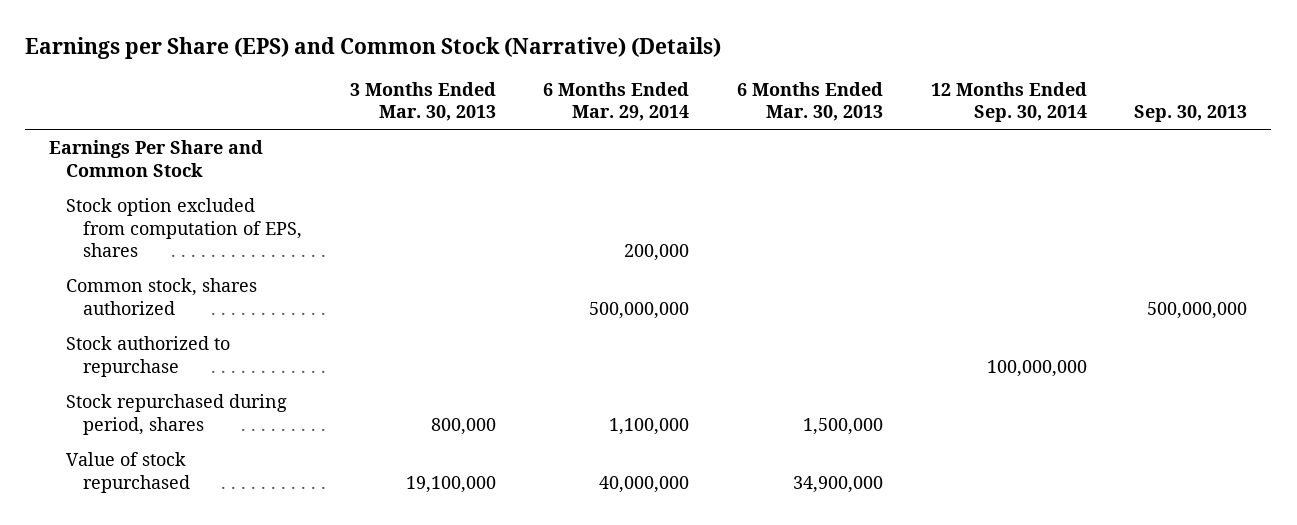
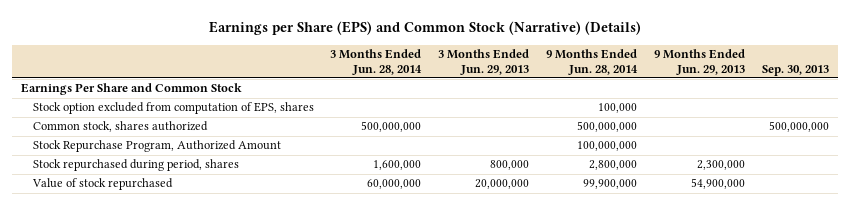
[349,81,496,122] 3 Months Ended Mar. 30, 2013 -> none
[543,81,690,122] 6 Months Ended Mar. 29, 2014 -> none
[737,81,884,122] 6 Months Ended Mar. 30, 2013 -> none
[930,81,1087,123] 12 Months Ended Sep. 30, 2014 -> none
none -> [330,48,423,75] 3 Months Ended Jun. 28, 2014
none -> [438,48,530,75] 3 Months Ended Jun. 29, 2013
none -> [546,48,639,75] 9 Months Ended Jun. 28, 2014
none -> [654,48,746,75] 9 Months Ended Jun. 29, 2013
[66,336,231,377] Stock authorized to repurchase -> [32,140,281,153] Stock Repurchase Program, Authorized Amount

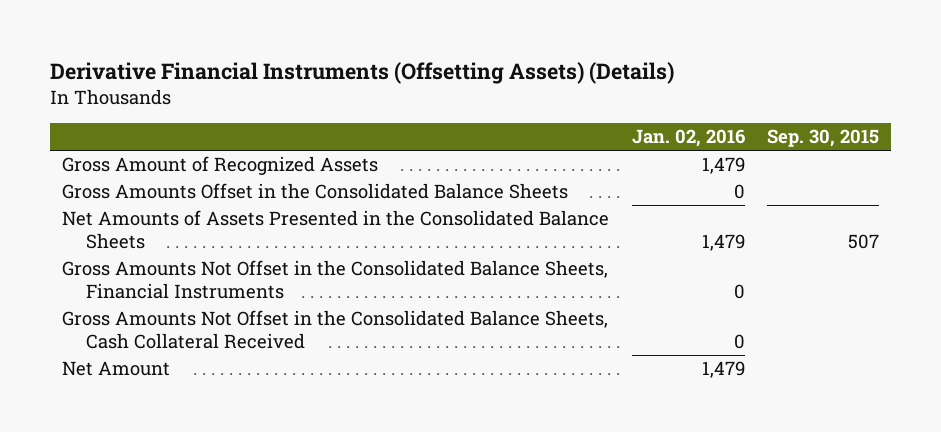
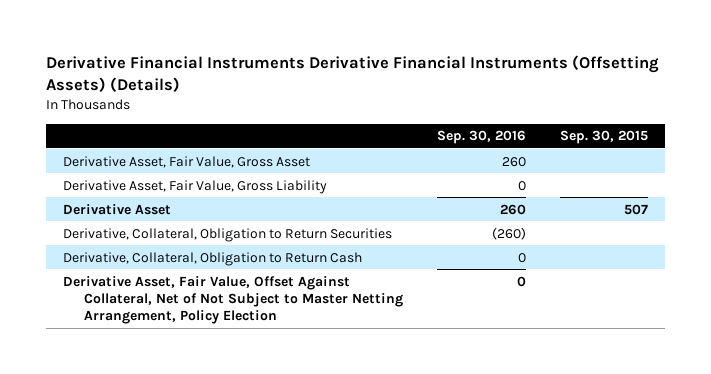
[50,62,675,85] Derivative Financial Instruments (Offsetting Assets) (Details) -> [46,55,660,93] Derivative Financial Instruments Derivative Financial Instruments (Offsetting Assets) (Details)
[631,129,745,148] Jan. 02, 2016 -> none
none -> [436,130,526,145] Sep. 30, 2016
[61,260,608,300] Gross Amounts Not Offset in the Consolidated Balance Sheets, Financial Instruments -> none
[61,156,378,176] Gross Amount of Recognized Assets -> [63,155,311,168] Derivative Asset, Fair Value, Gross Asset
[61,183,568,200] Gross Amounts Offset in the Consolidated Balance Sheets -> [63,179,328,194] Derivative Asset, Fair Value, Gross Liability
[61,210,609,250] Net Amounts of Assets Presented in the Consolidated Balance Sheets -> [63,203,172,215] Derivative Asset
none -> [63,227,393,242] Derivative, Collateral, Obligation to Return Securities
[61,310,608,350] Gross Amounts Not Offset in the Consolidated Balance Sheets, Cash Collateral Received -> [63,251,363,266] Derivative, Collateral, Obligation to Return Cash
[61,361,170,377] Net Amount -> [63,275,403,325] Derivative Asset, Fair Value, Offset Against Collateral, Net of Not Subject to Master Netting Arrangement, Policy Election

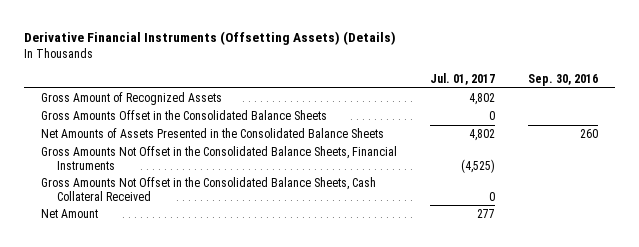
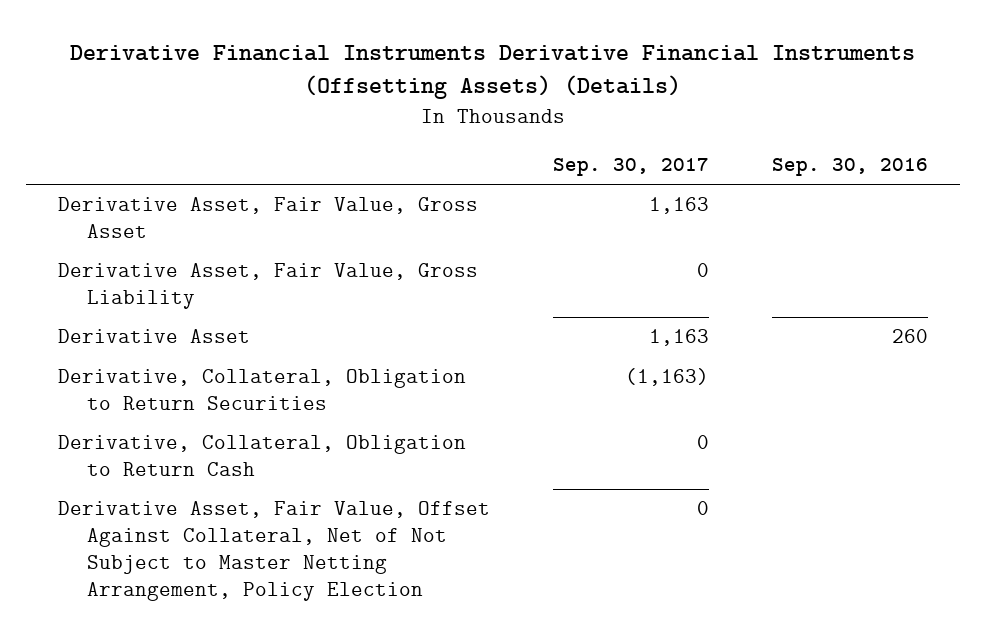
[24,31,397,46] Derivative Financial Instruments (Offsetting Assets) (Details) -> [69,44,915,100] Derivative Financial Instruments Derivative Financial Instruments (Offsetting Assets) (Details)
[429,73,495,86] Jul. 01, 2017 -> none
none -> [552,157,709,176] Sep. 30, 2017
[40,91,222,105] Gross Amount of Recognized Assets -> [57,197,478,239] Derivative Asset, Fair Value, Gross Asset
[40,109,327,120] Gross Amounts Offset in the Consolidated Balance Sheets -> [57,263,478,310] Derivative Asset, Fair Value, Gross Liability
[40,127,384,138] Net Amounts of Assets Presented in the Consolidated Balance Sheets -> [57,329,250,344] Derivative Asset
[40,145,397,170] Gross Amounts Not Offset in the Consolidated Balance Sheets, Financial Instruments -> [57,369,466,411] Derivative, Collateral, Obligation to Return Securities
[40,176,376,201] Gross Amounts Not Offset in the Consolidated Balance Sheets, Cash Collateral Received -> [57,435,466,477] Derivative, Collateral, Obligation to Return Cash
[40,208,98,218] Net Amount -> [57,501,490,601] Derivative Asset, Fair Value, Offset Against Collateral, Net of Not Subject to Master Netting Arrangement, Policy Election

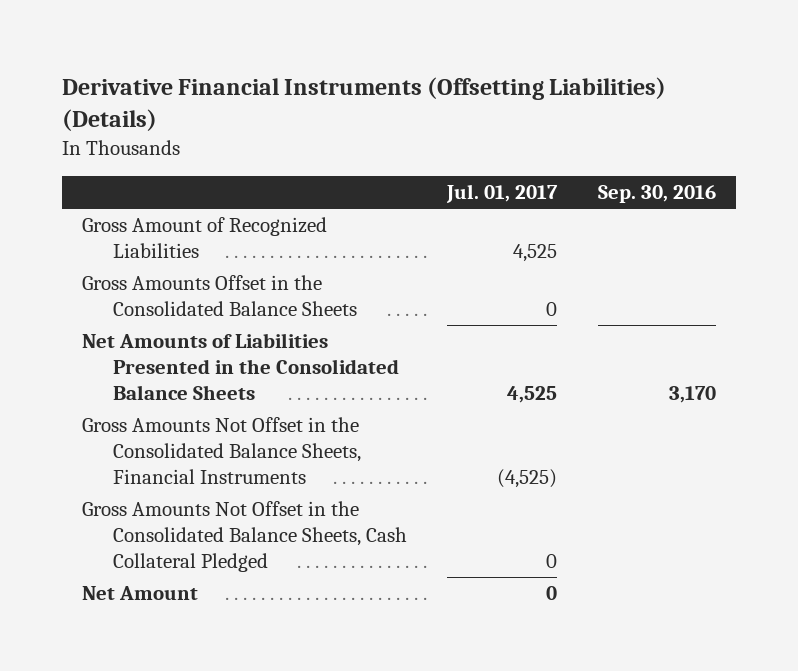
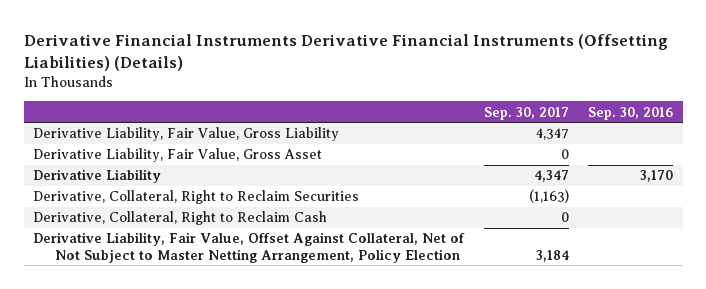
[62,76,667,132] Derivative Financial Instruments (Offsetting Liabilities) (Details) -> [23,33,668,71] Derivative Financial Instruments Derivative Financial Instruments (Offsetting Liabilities) (Details)
[446,184,559,204] Jul. 01, 2017 -> none
none -> [483,106,569,120] Sep. 30, 2017
[82,217,328,258] Gross Amount of Recognized Liabilities -> [33,127,340,142] Derivative Liability, Fair Value, Gross Liability
[82,275,358,316] Gross Amounts Offset in the Consolidated Balance Sheets -> [33,148,323,163] Derivative Liability, Fair Value, Gross Asset
[82,333,400,400] Net Amounts of Liabilities Presented in the Consolidated Balance Sheets -> [33,169,162,184] Derivative Liability
[82,417,362,484] Gross Amounts Not Offset in the Consolidated Balance Sheets, Financial Instruments -> [33,190,360,205] Derivative, Collateral, Right to Reclaim Securities
[82,501,408,572] Gross Amounts Not Offset in the Consolidated Balance Sheets, Cash Collateral Pledged -> [33,211,328,226] Derivative, Collateral, Right to Reclaim Cash
[82,586,199,601] Net Amount -> [33,232,466,263] Derivative Liability, Fair Value, Offset Against Collateral, Net of Not Subject to Master Netting Arrangement, Policy Election

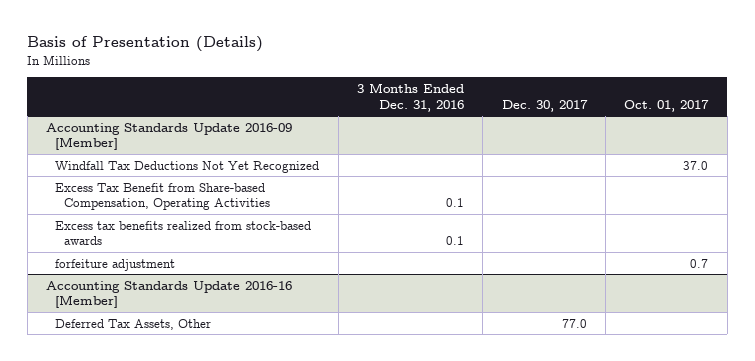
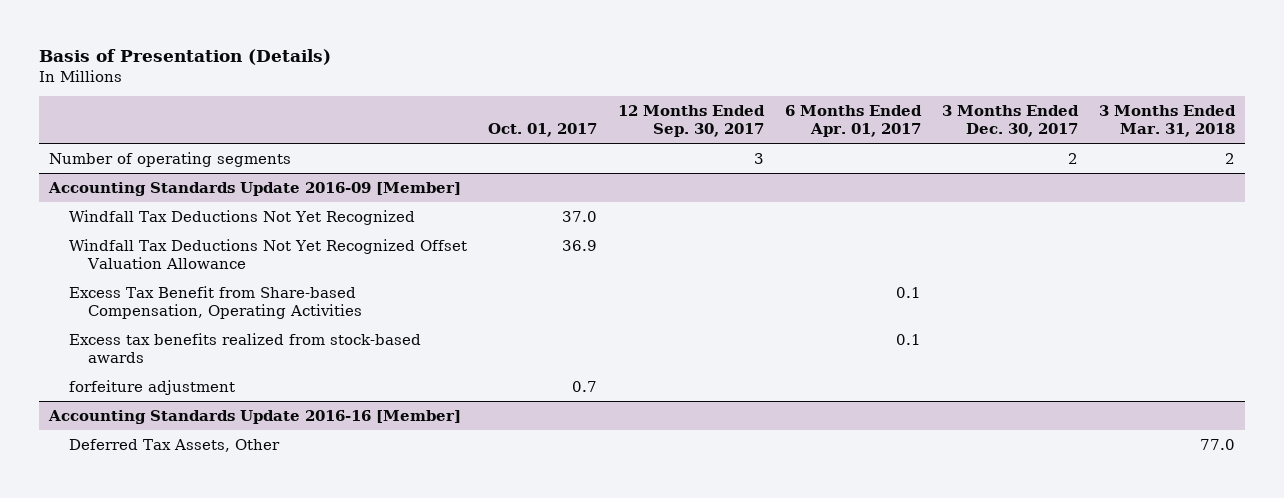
[356,82,464,112] 3 Months Ended Dec. 31, 2016 -> none
[501,99,588,112] Dec. 30, 2017 -> none
none -> [617,105,765,138] 12 Months Ended Sep. 30, 2017
none -> [784,105,922,138] 6 Months Ended Apr. 01, 2017
none -> [941,105,1079,138] 3 Months Ended Dec. 30, 2017
none -> [1098,105,1236,138] 3 Months Ended Mar. 31, 2018
none -> [49,151,292,167] Number of operating segments
none -> [68,238,467,269] Windfall Tax Deductions Not Yet Recognized Offset Valuation Allowance

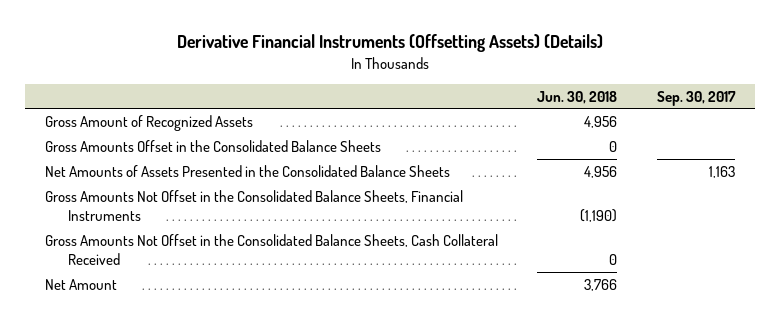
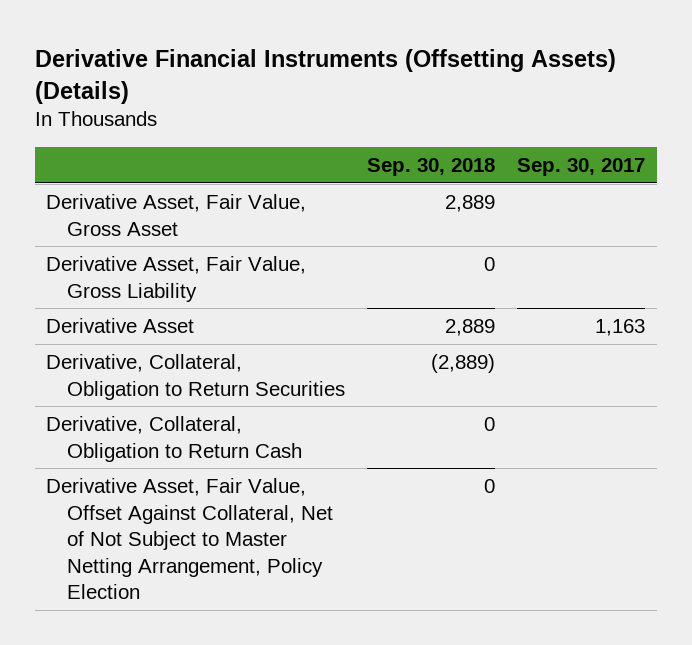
[537,90,618,104] Jun. 30, 2018 -> none
none -> [367,158,496,177] Sep. 30, 2018
[44,114,253,131] Gross Amount of Recognized Assets -> [46,194,307,236] Derivative Asset, Fair Value, Gross Asset
[44,139,381,152] Gross Amounts Offset in the Consolidated Balance Sheets -> [46,256,307,302] Derivative Asset, Fair Value, Gross Liability
[44,164,450,177] Net Amounts of Assets Presented in the Consolidated Balance Sheets -> [46,318,195,334] Derivative Asset
[44,189,463,222] Gross Amounts Not Offset in the Consolidated Balance Sheets, Financial Instruments -> [46,354,345,400] Derivative, Collateral, Obligation to Return Securities
[44,233,498,266] Gross Amounts Not Offset in the Consolidated Balance Sheets, Cash Collateral Received -> [46,416,302,462] Derivative, Collateral, Obligation to Return Cash
[44,278,117,290] Net Amount -> [46,478,333,600] Derivative Asset, Fair Value, Offset Against Collateral, Net of Not Subject to Master Netting Arrangement, Policy Election

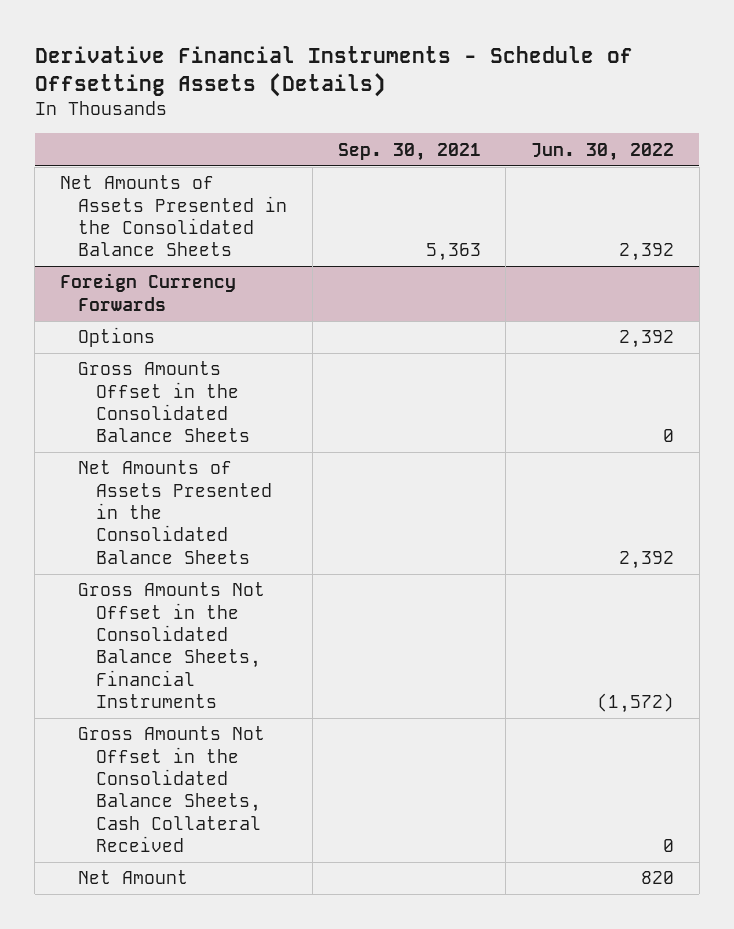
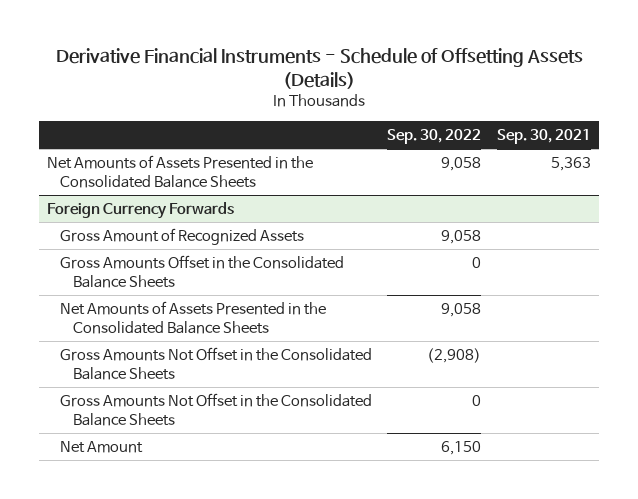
[531,142,675,161] Jun. 30, 2022 -> none
none -> [387,129,482,145] Sep. 30, 2022
[78,327,156,348] Options -> [59,228,304,246] Gross Amount of Recognized Assets
[78,582,266,708] Gross Amounts Not Offset in the Consolidated Balance Sheets, Financial Instruments -> [59,347,372,381] Gross Amounts Not Offset in the Consolidated Balance Sheets
[78,726,266,852] Gross Amounts Not Offset in the Consolidated Balance Sheets, Cash Collateral Received -> [59,393,372,427] Gross Amounts Not Offset in the Consolidated Balance Sheets

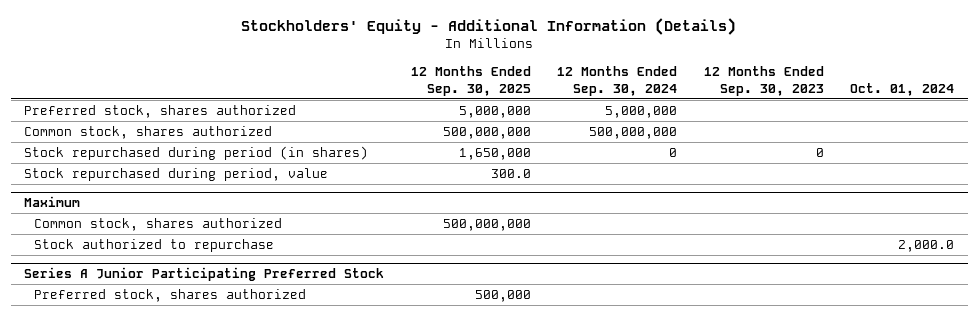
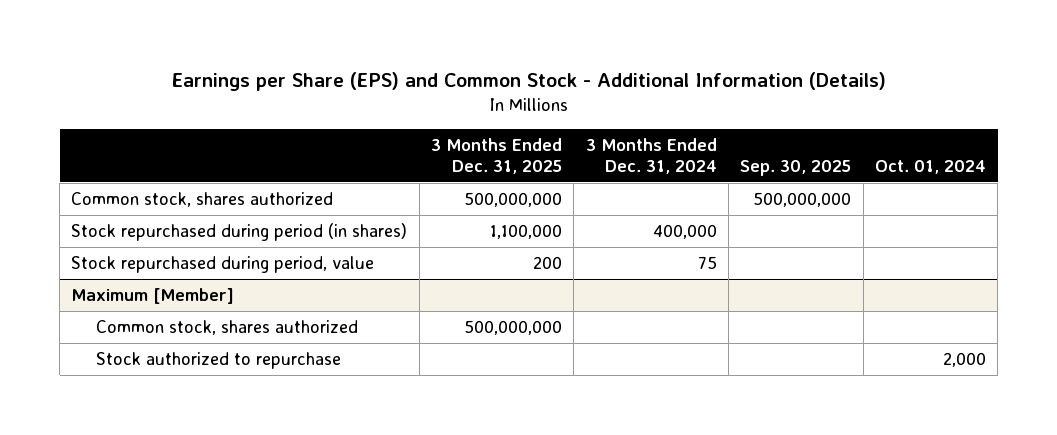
[241,17,737,35] Stockholders' Equity - Additional Information (Details) -> [171,72,886,92] Earnings per Share (EPS) and Common Stock - Additional Information (Details)
[410,66,531,96] 12 Months Ended Sep. 30, 2025 -> none
[557,66,678,96] 12 Months Ended Sep. 30, 2024 -> none
[703,66,824,96] 12 Months Ended Sep. 30, 2023 -> none
none -> [430,137,562,175] 3 Months Ended Dec. 31, 2025
none -> [585,137,717,175] 3 Months Ended Dec. 31, 2024
none -> [740,160,852,177] Sep. 30, 2025
[23,104,296,118] Preferred stock, shares authorized -> none
[23,196,80,208] Maximum -> [71,288,235,305] Maximum [Member]
[23,267,384,282] Series A Junior Participating Preferred Stock -> none
[34,288,307,302] Preferred stock, shares authorized -> none
[898,239,955,252] 2,000.0 -> [942,352,986,368] 2,000

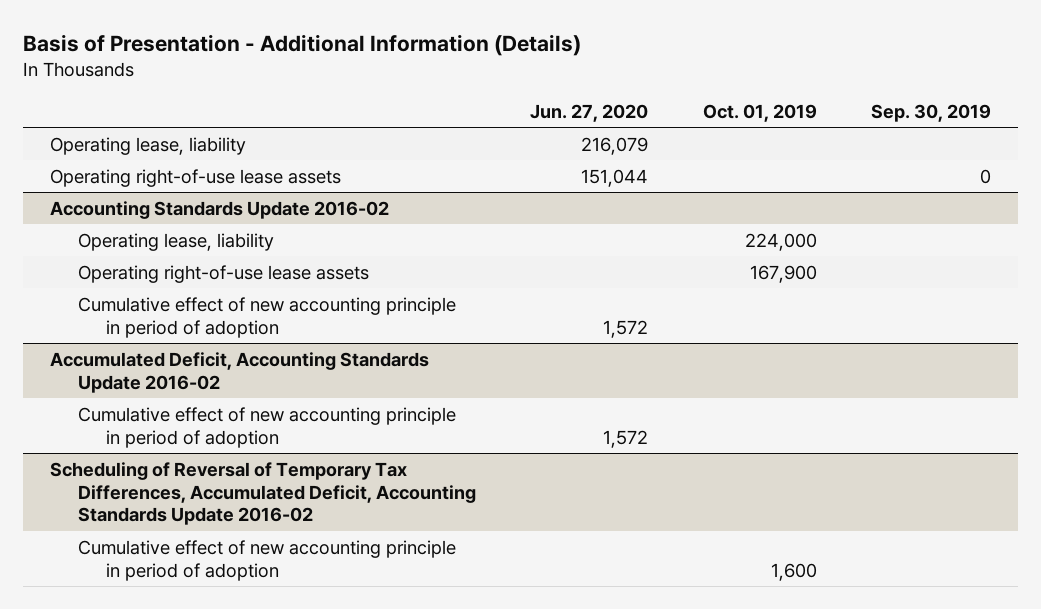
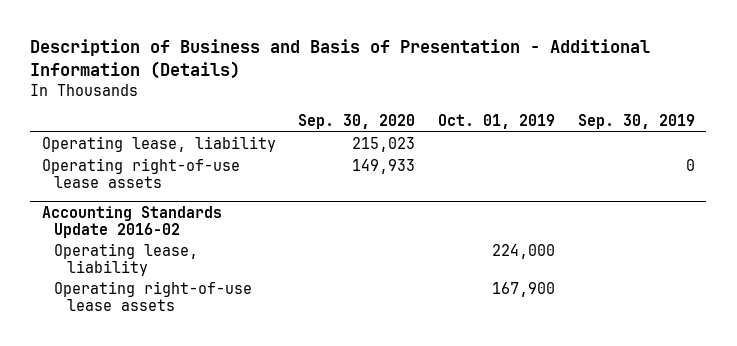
[22,34,581,57] Basis of Presentation - Additional Information (Details) -> [30,39,651,79] Description of Business and Basis of Presentation - Additional Information (Details)
[530,103,649,122] Jun. 27, 2020 -> none
none -> [298,114,416,130] Sep. 30, 2020
[77,296,456,338] Cumulative effect of new accounting principle in period of adoption -> none
[49,351,429,393] Accumulated Deficit, Accounting Standards Update 2016-02 -> none
[77,406,456,448] Cumulative effect of new accounting principle in period of adoption -> none
[49,461,476,526] Scheduling of Reversal of Temporary Tax Differences, Accumulated Deficit, Accounting Standards Update 2016-02 -> none
[77,539,456,581] Cumulative effect of new accounting principle in period of adoption -> none

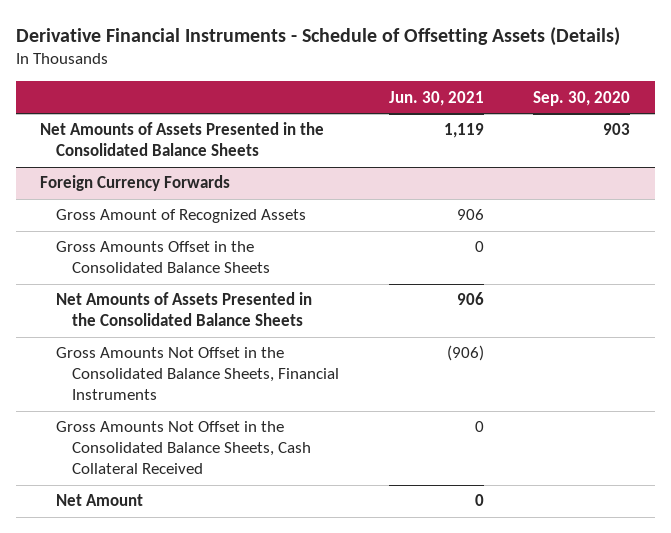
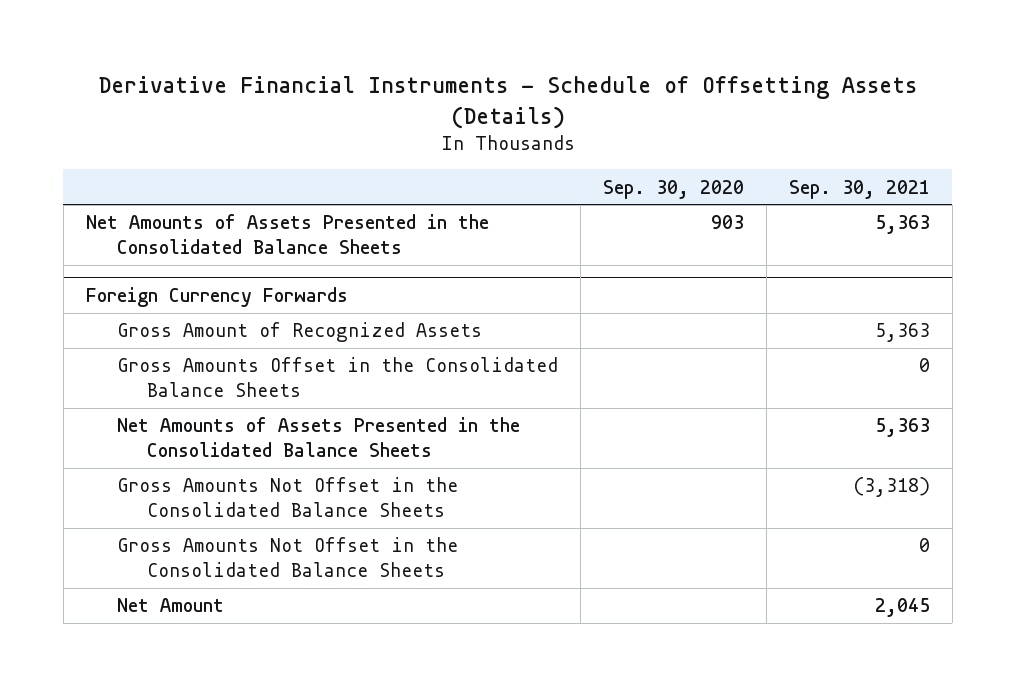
[388,90,484,106] Jun. 30, 2021 -> none
none -> [788,179,930,199] Sep. 30, 2021
[56,347,339,401] Gross Amounts Not Offset in the Consolidated Balance Sheets, Financial Instruments -> [116,477,458,518] Gross Amounts Not Offset in the Consolidated Balance Sheets
[56,421,311,475] Gross Amounts Not Offset in the Consolidated Balance Sheets, Cash Collateral Received -> [116,537,458,578] Gross Amounts Not Offset in the Consolidated Balance Sheets

